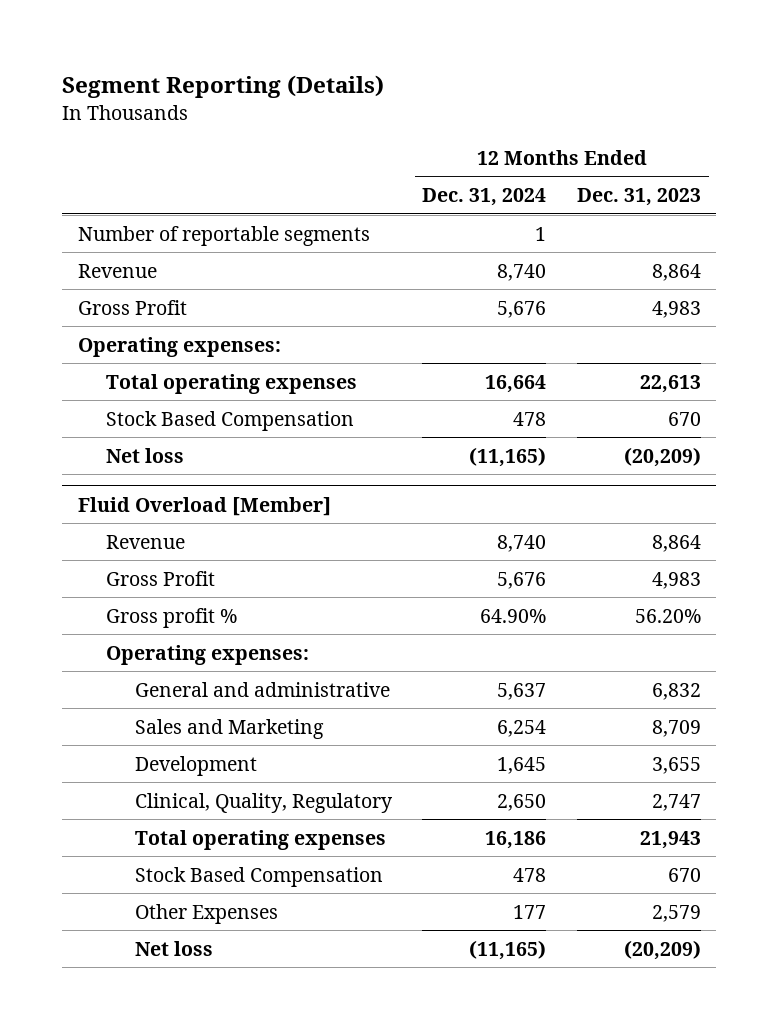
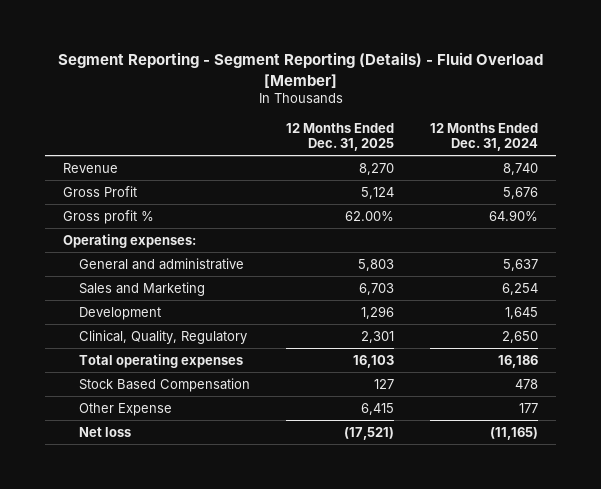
[62,74,385,98] Segment Reporting (Details) -> [57,52,543,88] Segment Reporting - Segment Reporting (Details) - Fluid Overload [Member]
[577,187,702,206] Dec. 31, 2023 -> none
none -> [286,122,395,152] 12 Months Ended Dec. 31, 2025
[77,225,370,246] Number of reportable segments -> none
[77,336,281,357] Operating expenses: -> none
[106,373,358,394] Total operating expenses -> none
[106,410,355,431] Stock Based Compensation -> none
[106,447,185,463] Net loss -> none
[77,496,331,516] Fluid Overload [Member] -> none
[106,534,186,549] Revenue -> none
[106,570,216,586] Gross Profit -> none
[134,903,278,924] Other Expenses -> [78,402,172,416] Other Expense

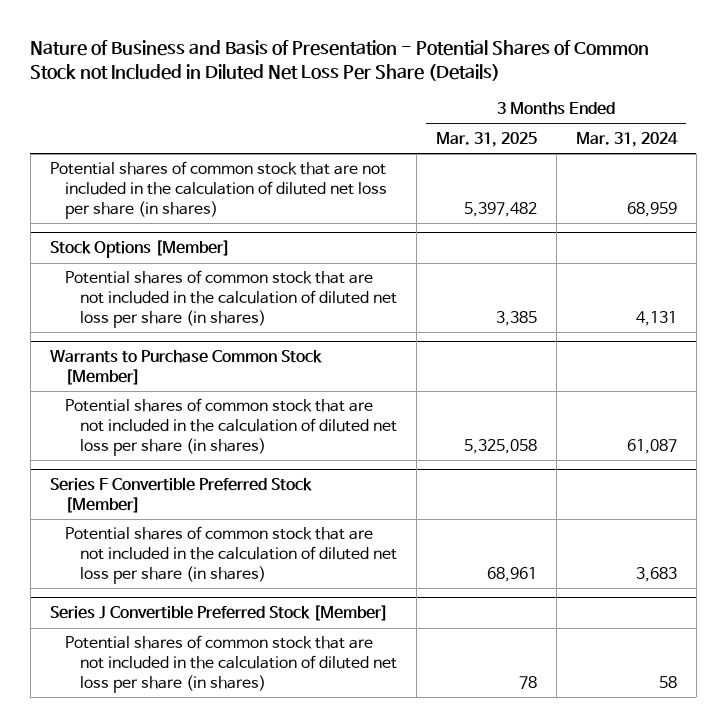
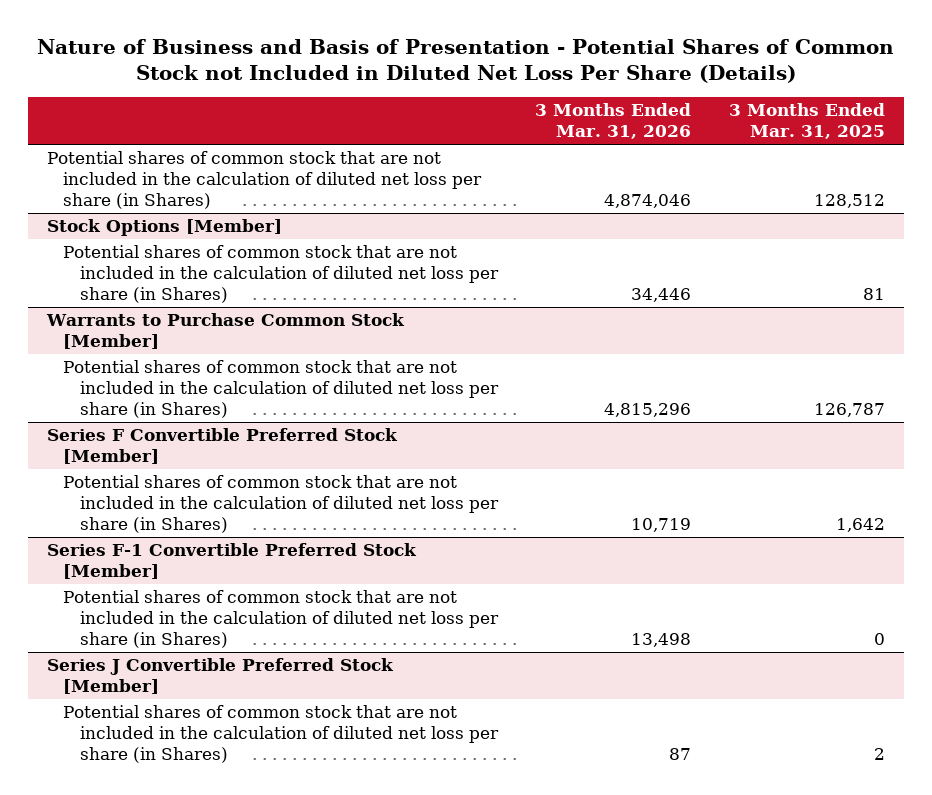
[575,131,678,147] Mar. 31, 2024 -> none
none -> [535,103,692,139] 3 Months Ended Mar. 31, 2026
[49,161,387,219] Potential shares of common stock that are not included in the calculation of diluted net loss per share (in shares) -> [46,151,483,209] Potential shares of common stock that are not included in the calculation of diluted net loss per share (in Shares)
[463,201,537,217] 5,397,482 -> [813,193,885,208] 128,512
[64,270,398,328] Potential shares of common stock that are not included in the calculation of diluted net loss per share (in shares) -> [63,245,500,303] Potential shares of common stock that are not included in the calculation of diluted net loss per share (in Shares)
[495,310,537,326] 3,385 -> [862,287,885,300] 81
[64,398,398,456] Potential shares of common stock that are not included in the calculation of diluted net loss per share (in shares) -> [63,360,500,418] Potential shares of common stock that are not included in the calculation of diluted net loss per share (in Shares)
[463,438,537,454] 5,325,058 -> [813,402,885,417] 126,787
[64,526,398,584] Potential shares of common stock that are not included in the calculation of diluted net loss per share (in shares) -> [63,475,500,533] Potential shares of common stock that are not included in the calculation of diluted net loss per share (in Shares)
[486,566,537,582] 68,961 -> [835,517,885,532] 1,642
none -> [46,543,417,580] Series F-1 Convertible Preferred Stock [Member]
none -> [63,590,500,648] Potential shares of common stock that are not included in the calculation of diluted net loss per share (in Shares)
[64,635,398,693] Potential shares of common stock that are not included in the calculation of diluted net loss per share (in shares) -> [63,705,500,763] Potential shares of common stock that are not included in the calculation of diluted net loss per share (in Shares)
[518,675,537,689] 78 -> [873,747,885,760] 2

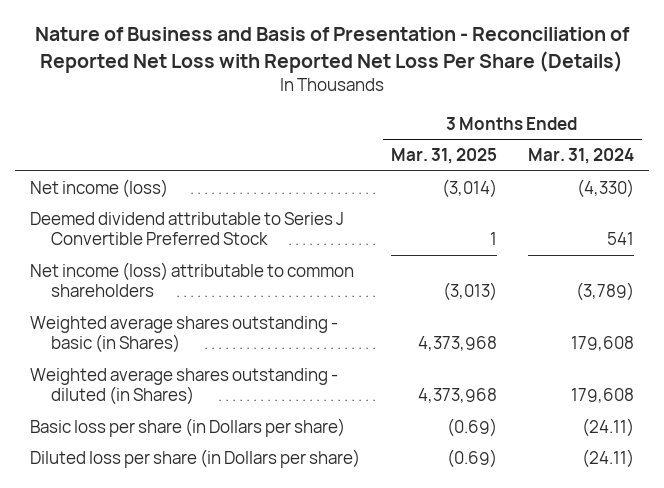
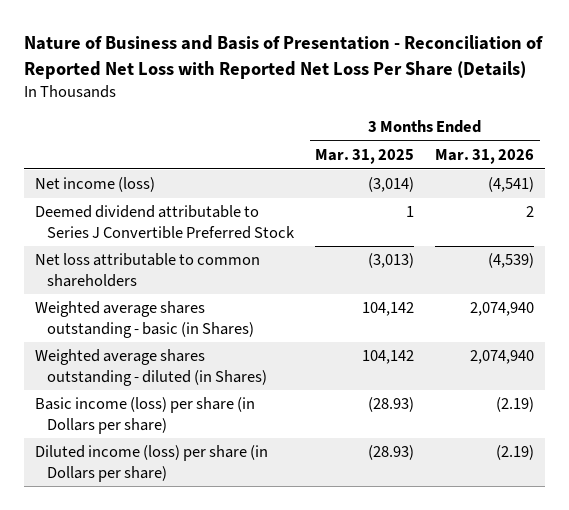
[527,148,634,165] Mar. 31, 2024 -> none
none -> [435,149,535,165] Mar. 31, 2026
[30,261,355,298] Net income (loss) attributable to common shareholders -> [34,253,260,287] Net loss attributable to common shareholders
[417,336,497,352] 4,373,968 -> [362,302,415,317] 104,142
[417,388,497,404] 4,373,968 -> [362,350,415,365] 104,142
[30,417,346,437] Basic loss per share (in Dollars per share) -> [34,397,255,434] Basic income (loss) per share (in Dollars per share)
[446,417,497,437] (0.69) -> [368,397,415,413] (28.93)
[30,448,361,468] Diluted loss per share (in Dollars per share) -> [34,445,268,482] Diluted income (loss) per share (in Dollars per share)
[446,448,497,468] (0.69) -> [368,445,415,461] (28.93)

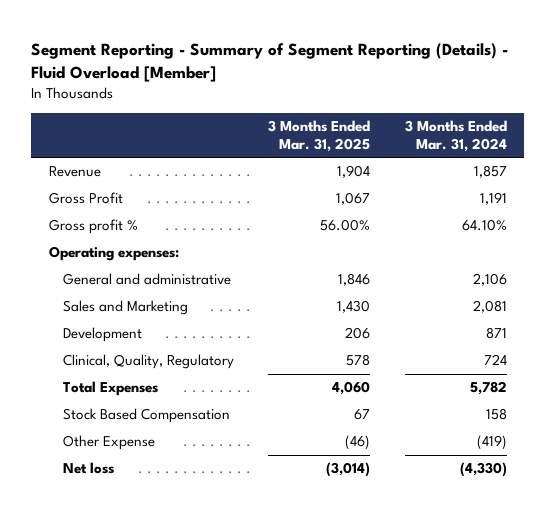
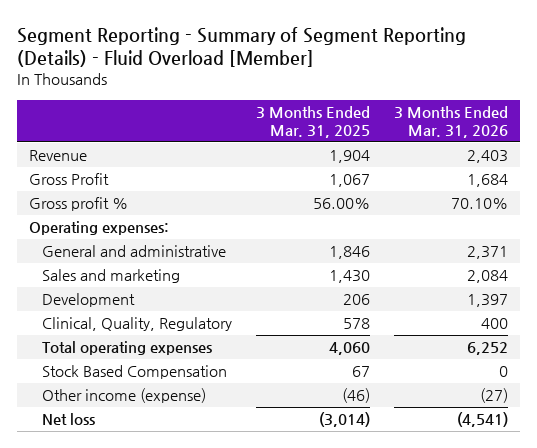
[404,120,507,153] 3 Months Ended Mar. 31, 2024 -> none
none -> [394,105,509,138] 3 Months Ended Mar. 31, 2026
[62,300,188,316] Sales and Marketing -> [42,269,181,284] Sales and marketing
[62,381,158,397] Total Expenses -> [42,341,213,356] Total operating expenses
[62,435,155,451] Other Expense -> [42,388,207,404] Other income (expense)

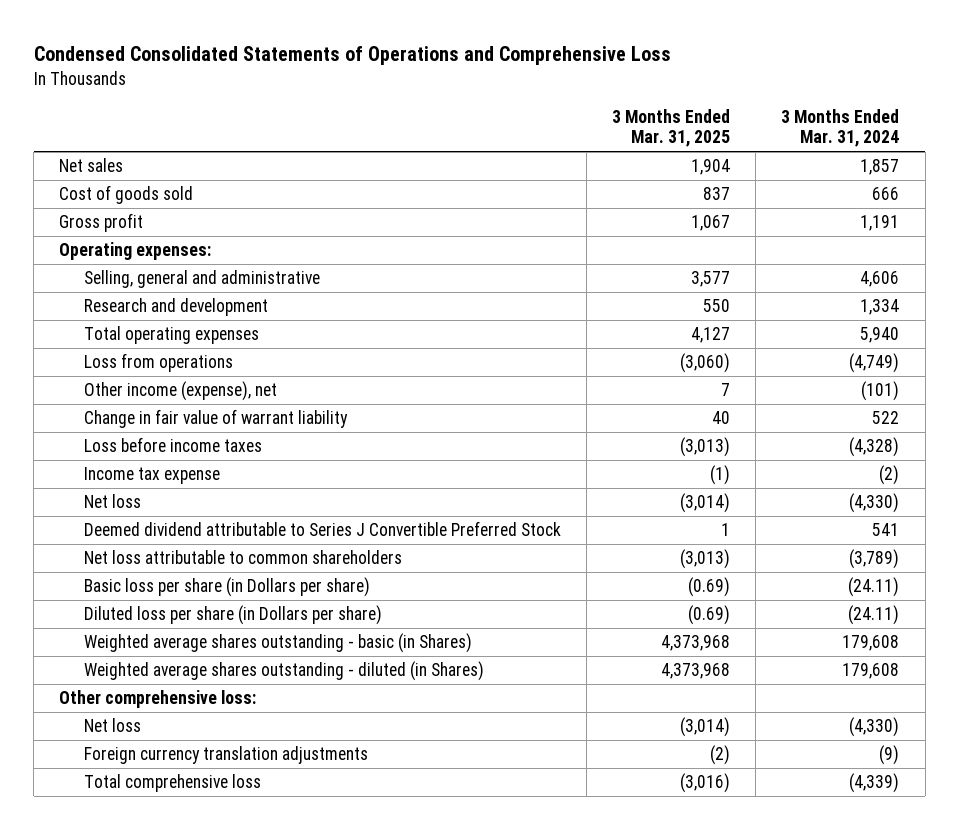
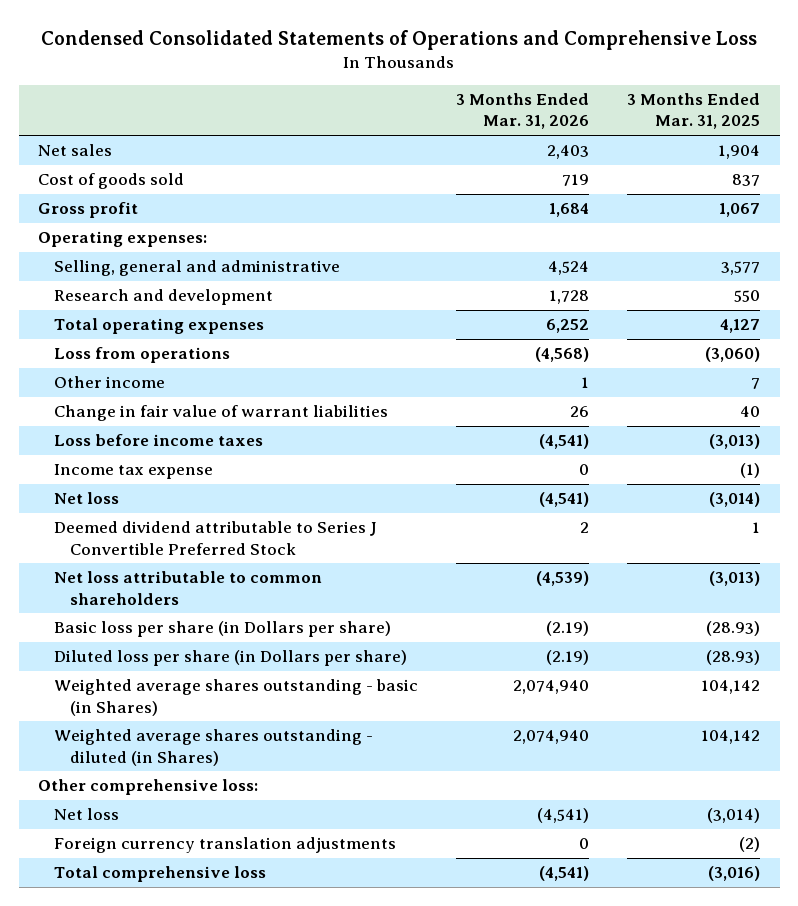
[781,108,900,148] 3 Months Ended Mar. 31, 2024 -> none
none -> [456,93,590,130] 3 Months Ended Mar. 31, 2026
[83,381,277,402] Other income (expense), net -> [53,376,165,389] Other income
[83,409,348,429] Change in fair value of warrant liability -> [53,405,388,422] Change in fair value of warrant liabilities
[688,577,731,598] (0.69) -> [706,621,761,637] (28.93)
[688,605,731,626] (0.69) -> [706,650,761,666] (28.93)
[661,635,731,652] 4,373,968 -> [701,680,761,695] 104,142
[661,663,731,680] 4,373,968 -> [701,730,761,745] 104,142

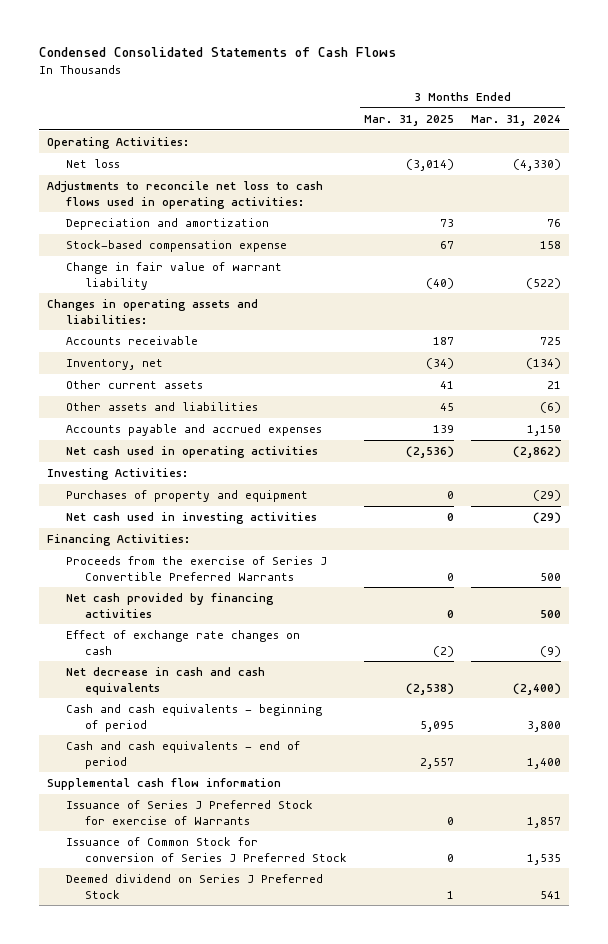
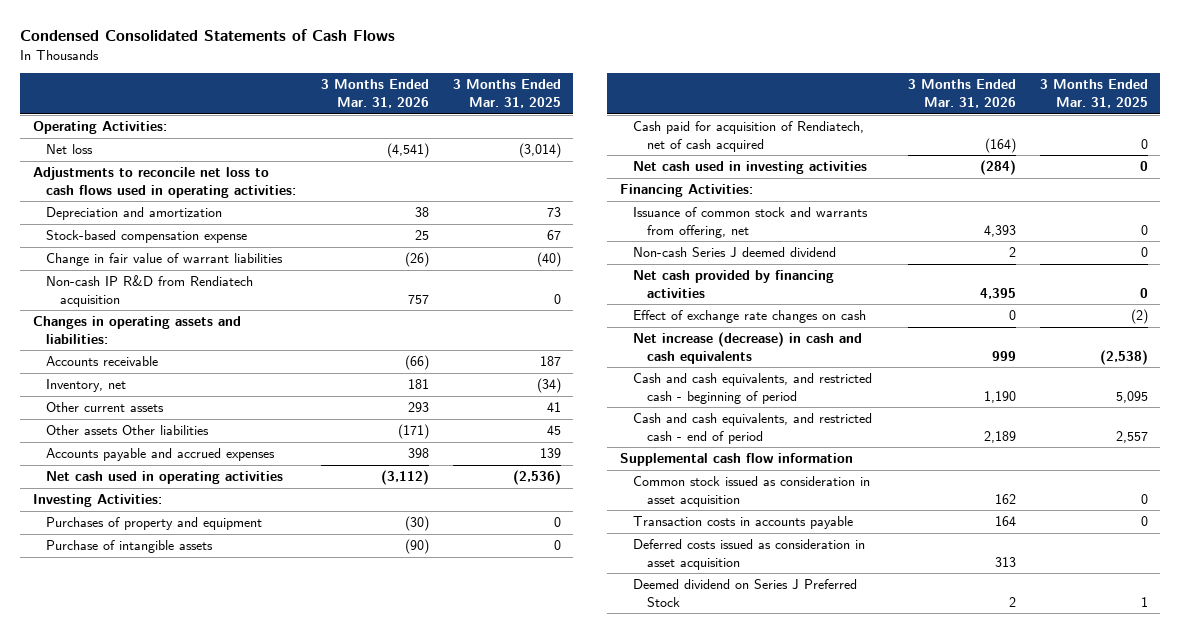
[470,114,561,126] Mar. 31, 2024 -> none
none -> [320,79,429,108] 3 Months Ended Mar. 31, 2026
[66,262,283,290] Change in fair value of warrant liability -> [46,253,284,267] Change in fair value of warrant liabilities
none -> [46,275,254,307] Non-cash IP R&D from Rendiatech acquisition
[66,402,259,412] Other assets and liabilities -> [46,425,210,436] Other assets Other liabilities
none -> [46,540,214,554] Purchase of intangible assets
none -> [633,121,865,152] Cash paid for acquisition of Rendiatech, net of cash acquired
[66,556,328,581] Proceeds from the exercise of Series J Convertible Preferred Warrants -> none
none -> [633,207,869,238] Issuance of common stock and warrants from offering, net
none -> [633,247,837,258] Non-cash Series J deemed dividend
[66,667,266,695] Net decrease in cash and cash equivalents -> [633,332,863,364] Net increase (decrease) in cash and cash equivalents
[66,704,323,732] Cash and cash equivalents - beginning of period -> [633,373,873,404] Cash and cash equivalents, and restricted cash - beginning of period
[66,741,301,769] Cash and cash equivalents - end of period -> [633,413,873,444] Cash and cash equivalents, and restricted cash - end of period
[66,800,314,825] Issuance of Series J Preferred Stock for exercise of Warrants -> none
[66,837,348,862] Issuance of Common Stock for conversion of Series J Preferred Stock -> none
none -> [633,476,871,507] Common stock issued as consideration in asset acquisition
none -> [633,516,854,530] Transaction costs in accounts payable
none -> [633,539,866,570] Deferred costs issued as consideration in asset acquisition

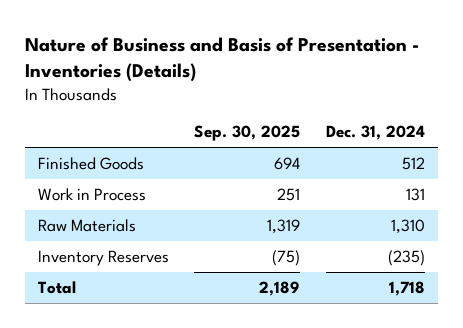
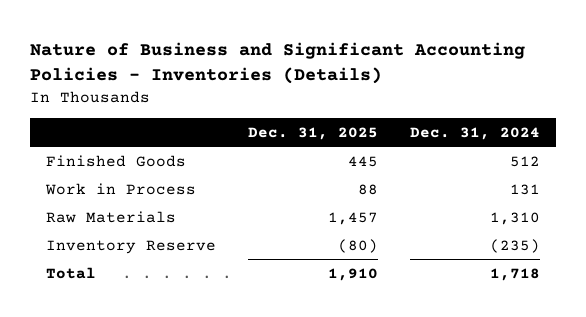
[24,36,419,82] Nature of Business and Basis of Presentation - Inventories (Details) -> [30,42,526,85] Nature of Business and Significant Accounting Policies - Inventories (Details)
[194,125,301,142] Sep. 30, 2025 -> none
none -> [247,126,378,140] Dec. 31, 2025
[37,250,169,267] Inventory Reserves -> [45,239,216,254] Inventory Reserve

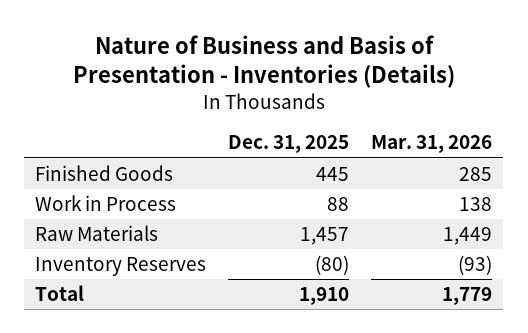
[30,42,526,85] Nature of Business and Significant Accounting Policies - Inventories (Details) -> [72,34,455,88] Nature of Business and Basis of Presentation - Inventories (Details)
[409,126,540,140] Dec. 31, 2024 -> none
none -> [371,135,493,154] Mar. 31, 2026
[45,239,216,254] Inventory Reserve -> [35,256,207,276] Inventory Reserves

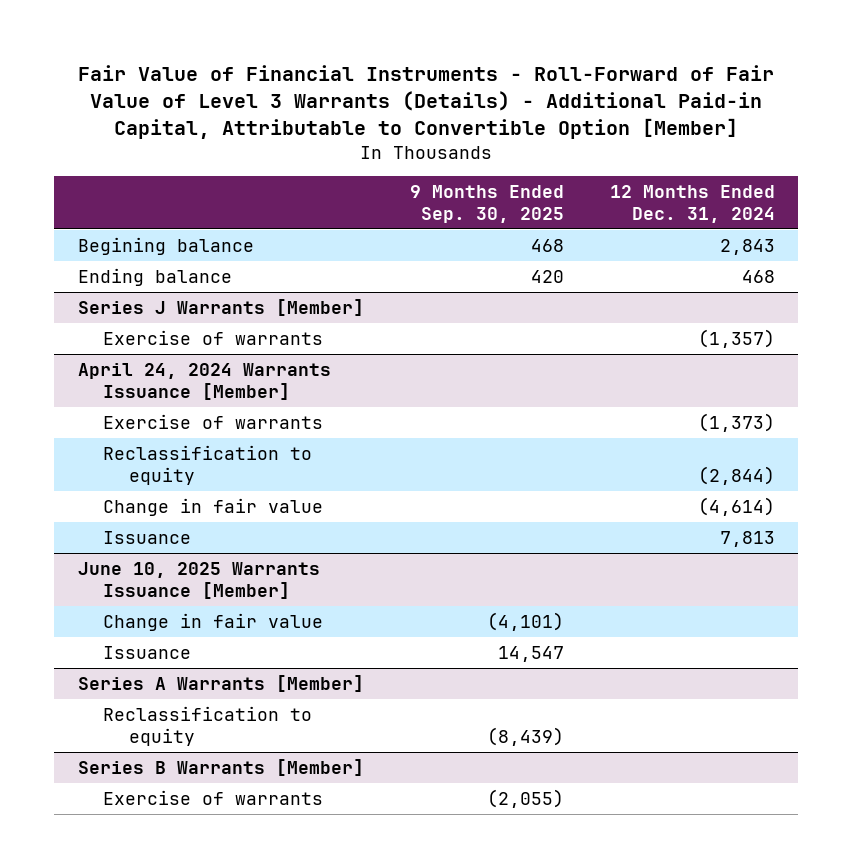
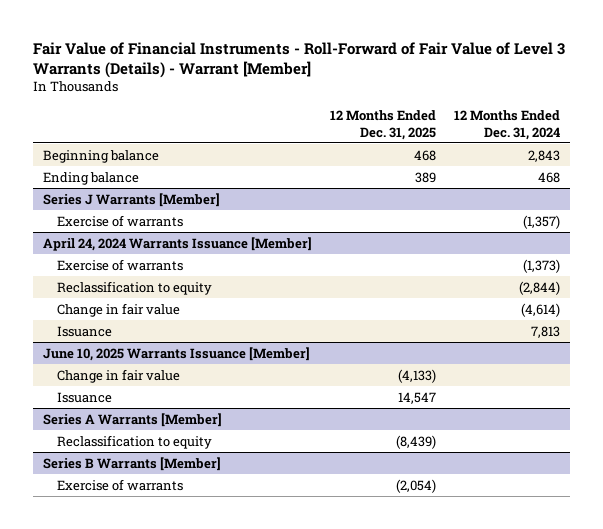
[78,65,775,140] Fair Value of Financial Instruments - Roll-Forward of Fair Value of Level 3 Warrants (Details) - Additional Paid-in Capital, Attributable to Convertible Option [Member] -> [33,41,566,78] Fair Value of Financial Instruments - Roll-Forward of Fair Value of Level 3 Warrants (Details) - Warrant [Member]
[409,184,564,223] 9 Months Ended Sep. 30, 2025 -> none
none -> [330,109,437,140] 12 Months Ended Dec. 31, 2025
[77,236,254,255] Begining balance -> [42,149,159,163] Beginning balance

